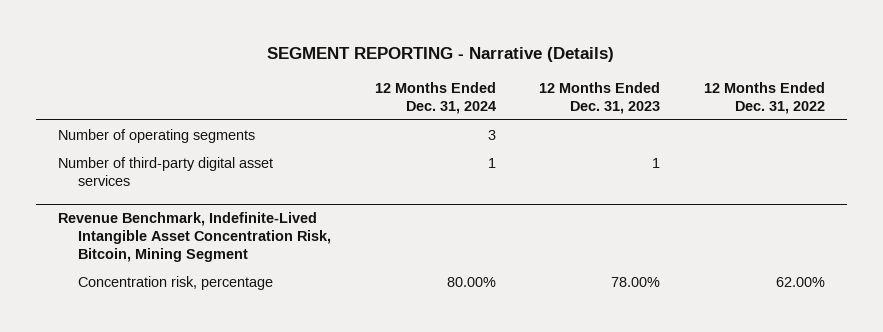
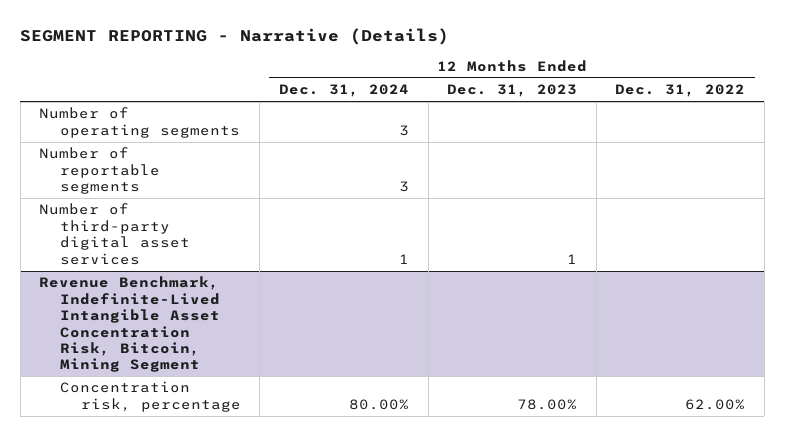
none -> [39,147,161,195] Number of reportable segments

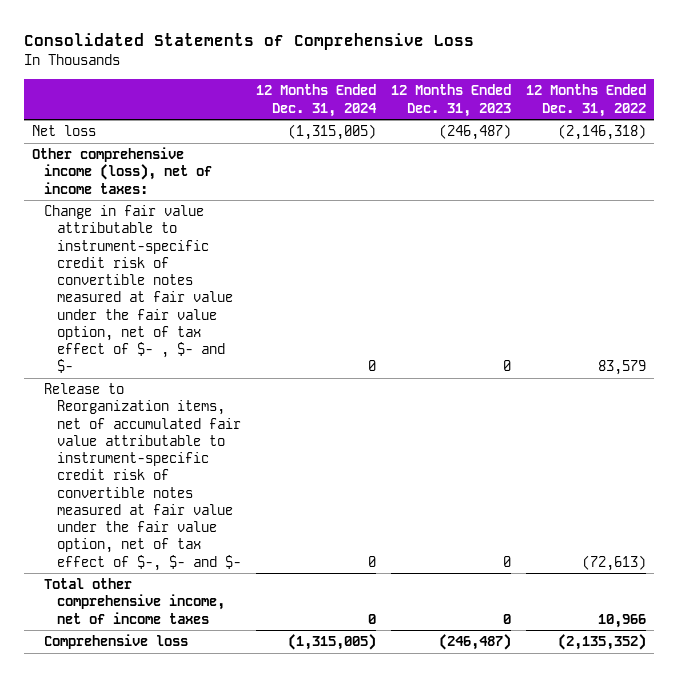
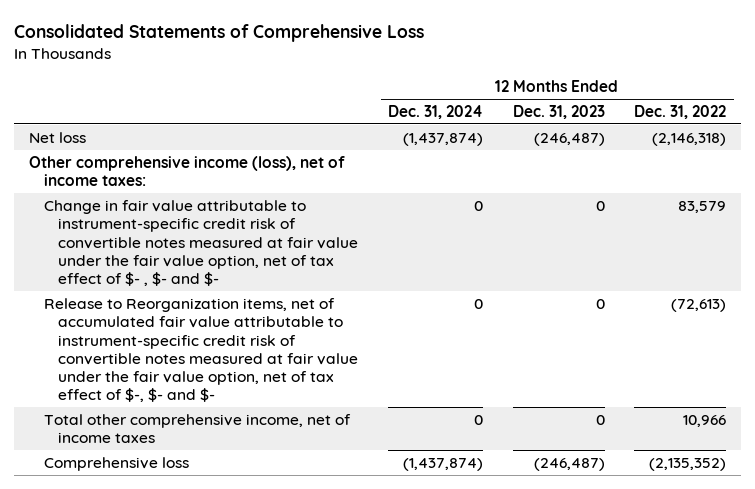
[288,124,377,141] (1,315,005) -> [403,132,484,146] (1,437,874)
[288,634,377,651] (1,315,005) -> [403,457,484,471] (1,437,874)

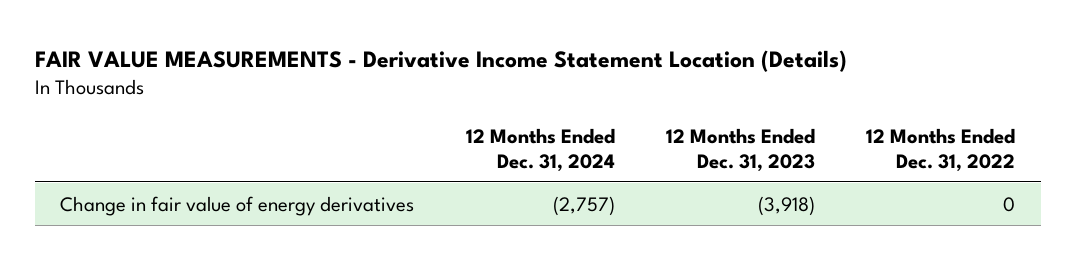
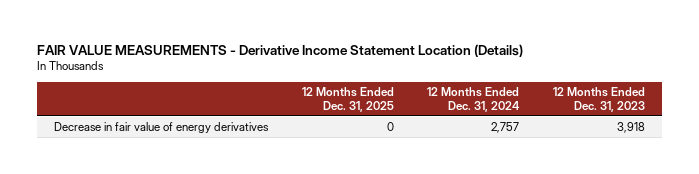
[866,127,1016,172] 12 Months Ended Dec. 31, 2022 -> none
none -> [301,86,394,113] 12 Months Ended Dec. 31, 2025
[60,195,415,216] Change in fair value of energy derivatives -> [53,122,269,134] Decrease in fair value of energy derivatives
[552,195,615,216] (2,757) -> [491,122,520,134] 2,757
[757,195,815,216] (3,918) -> [617,122,646,134] 3,918

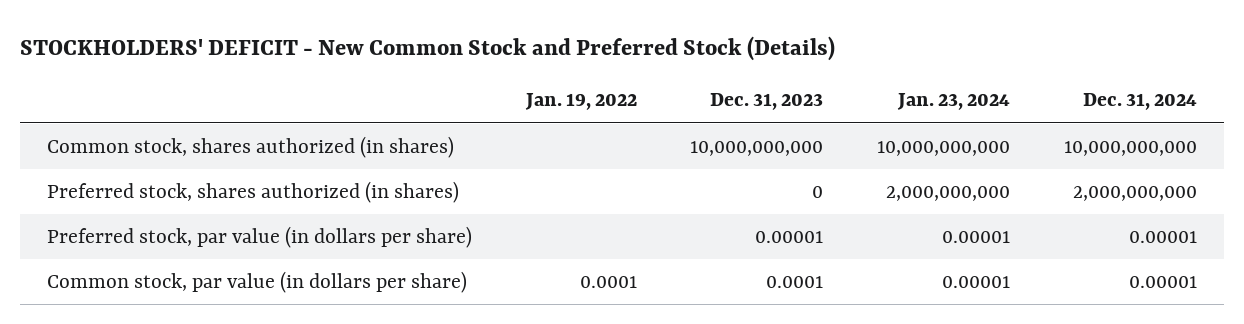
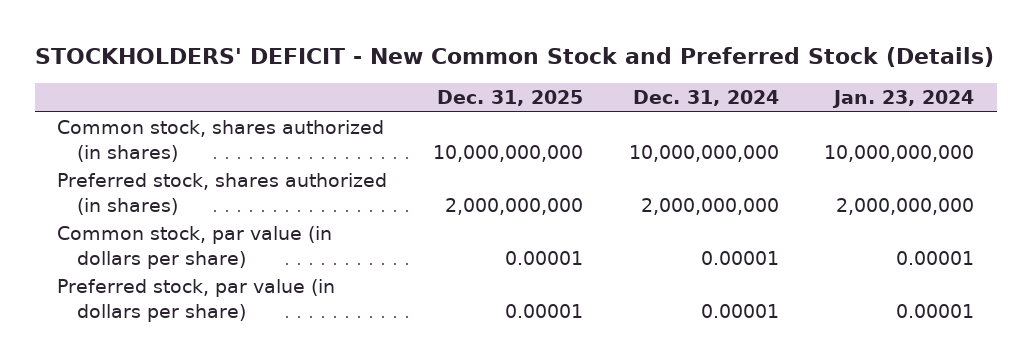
[524,93,637,111] Jan. 19, 2022 -> none
[710,93,824,111] Dec. 31, 2023 -> none
none -> [437,90,584,107] Dec. 31, 2025
[46,226,472,249] Preferred stock, par value (in dollars per share) -> [57,279,336,322] Preferred stock, par value (in dollars per share)

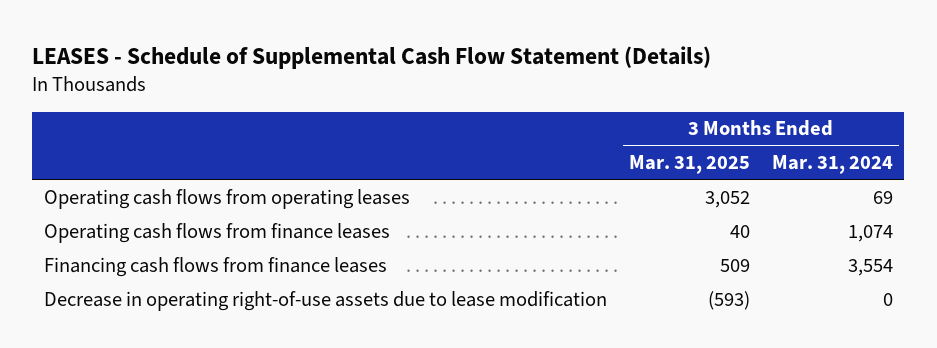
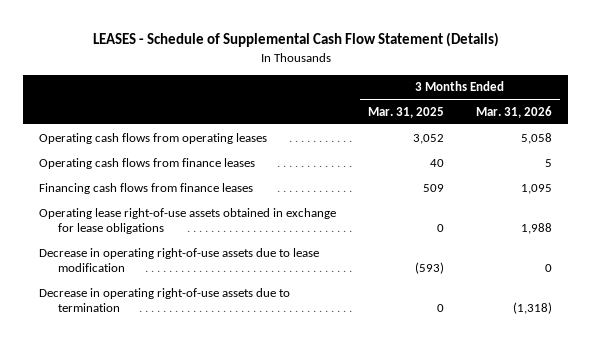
[772,155,894,175] Mar. 31, 2024 -> none
none -> [476,105,553,118] Mar. 31, 2026
none -> [39,207,337,235] Operating lease right-of-use assets obtained in exchange for lease obligations
none -> [39,287,291,313] Decrease in operating right-of-use assets due to termination

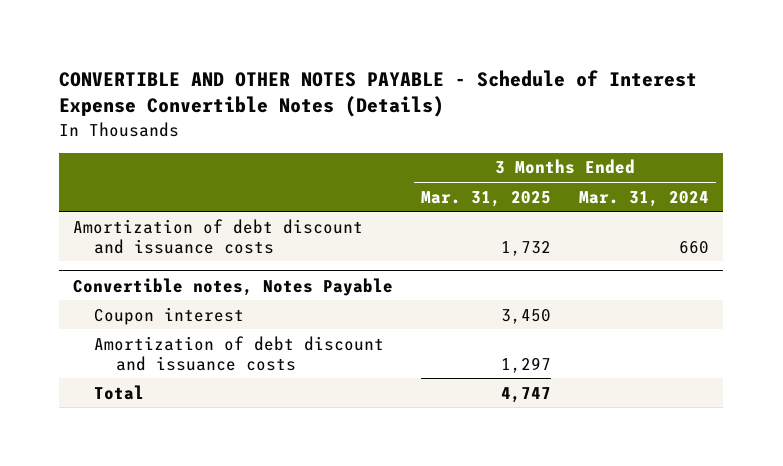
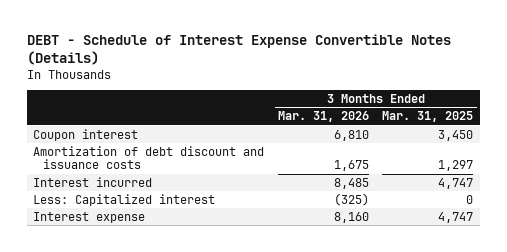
[59,69,698,118] CONVERTIBLE AND OTHER NOTES PAYABLE - Schedule of Interest Expense Convertible Notes (Details) -> [26,33,451,65] DEBT - Schedule of Interest Expense Convertible Notes (Details)
[579,190,710,207] Mar. 31, 2024 -> none
none -> [277,111,369,123] Mar. 31, 2026
[73,218,364,254] Amortization of debt discount and issuance costs -> none
[73,277,394,296] Convertible notes, Notes Payable -> none
none -> [33,176,153,187] Interest incurred
none -> [33,193,216,206] Less: Capitalized interest
[94,384,145,400] Total -> [33,211,146,223] Interest expense

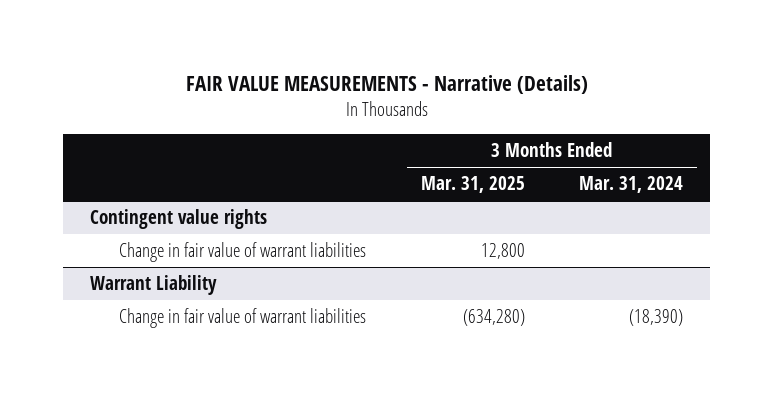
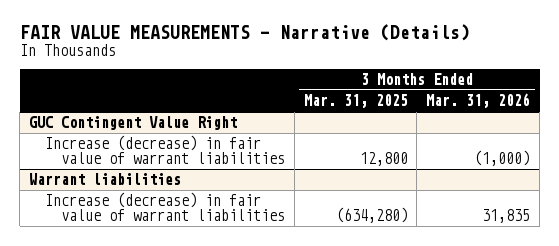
[578,176,683,194] Mar. 31, 2024 -> none
none -> [426,93,531,109] Mar. 31, 2026
[90,209,268,230] Contingent value rights -> [28,116,237,131] GUC Contingent Value Right
[119,242,367,263] Change in fair value of warrant liabilities -> [44,135,285,165] Increase (decrease) in fair value of warrant liabilities
[90,275,218,296] Warrant Liability -> [28,173,181,186] Warrant liabilities
[119,308,367,329] Change in fair value of warrant liabilities -> [44,192,285,222] Increase (decrease) in fair value of warrant liabilities

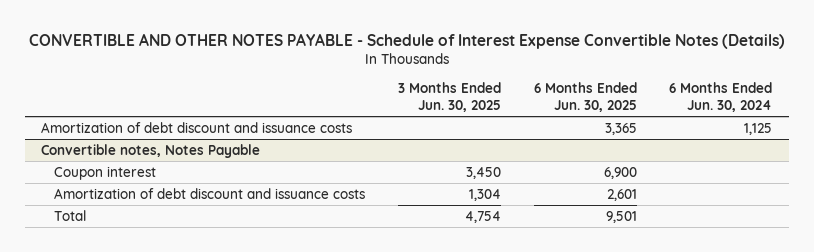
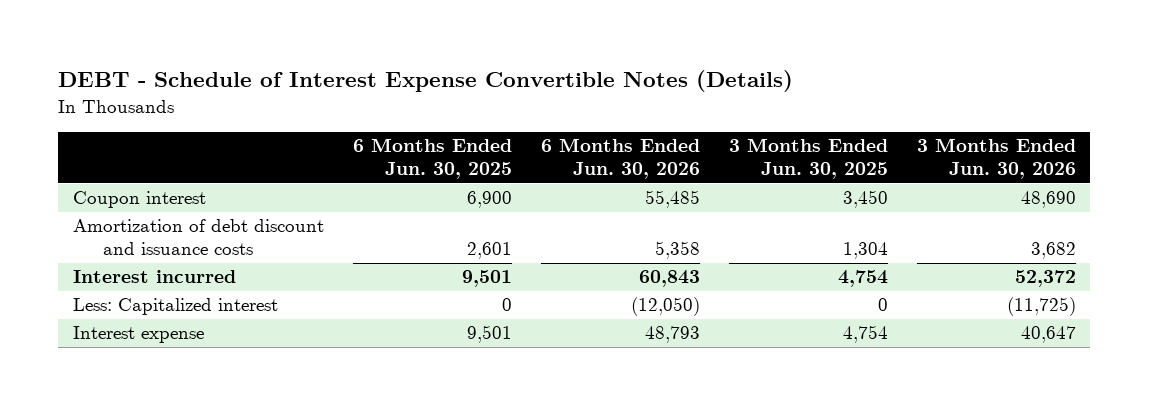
[28,33,785,50] CONVERTIBLE AND OTHER NOTES PAYABLE - Schedule of Interest Expense Convertible Notes (Details) -> [58,70,794,93] DEBT - Schedule of Interest Expense Convertible Notes (Details)
[669,82,773,113] 6 Months Ended Jun. 30, 2024 -> none
none -> [540,138,700,180] 6 Months Ended Jun. 30, 2026
none -> [916,138,1076,180] 3 Months Ended Jun. 30, 2026
[41,121,353,133] Amortization of debt discount and issuance costs -> none
[41,143,261,158] Convertible notes, Notes Payable -> none
none -> [72,270,236,284] Interest incurred
none -> [72,298,278,316] Less: Capitalized interest
[54,209,87,221] Total -> [72,326,204,344] Interest expense

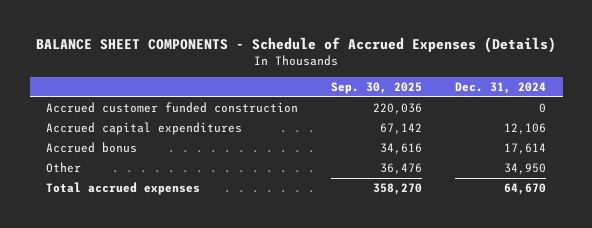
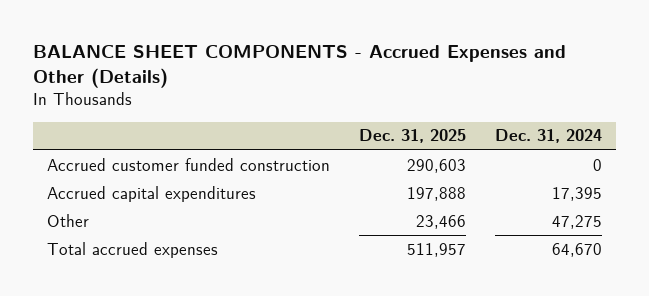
[36,36,557,53] BALANCE SHEET COMPONENTS - Schedule of Accrued Expenses (Details) -> [32,44,566,89] BALANCE SHEET COMPONENTS - Accrued Expenses and Other (Details)
[331,82,423,95] Sep. 30, 2025 -> none
none -> [359,129,467,144] Dec. 31, 2025
[46,142,138,154] Accrued bonus -> none
[504,123,547,135] 12,106 -> [551,186,602,201] 17,395
[504,163,547,175] 34,950 -> [551,214,602,229] 47,275

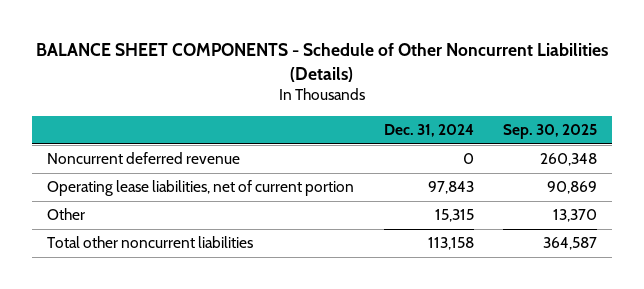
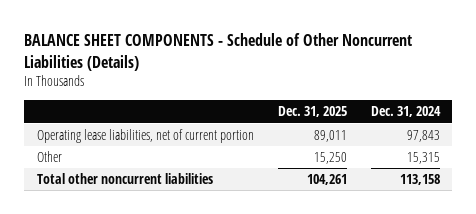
[503,123,598,139] Sep. 30, 2025 -> none
none -> [277,106,347,118] Dec. 31, 2025
[47,152,241,165] Noncurrent deferred revenue -> none

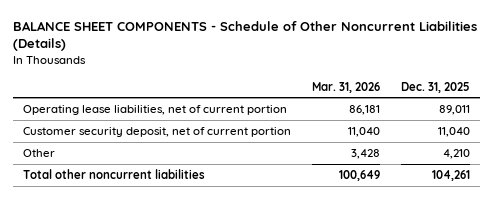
[370,106,441,118] Dec. 31, 2024 -> none
none -> [311,81,380,93] Mar. 31, 2026
none -> [23,126,292,137] Customer security deposit, net of current portion
[313,152,347,165] 15,250 -> [442,148,470,159] 4,210

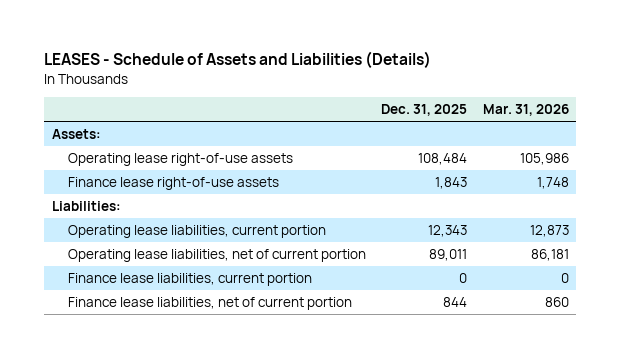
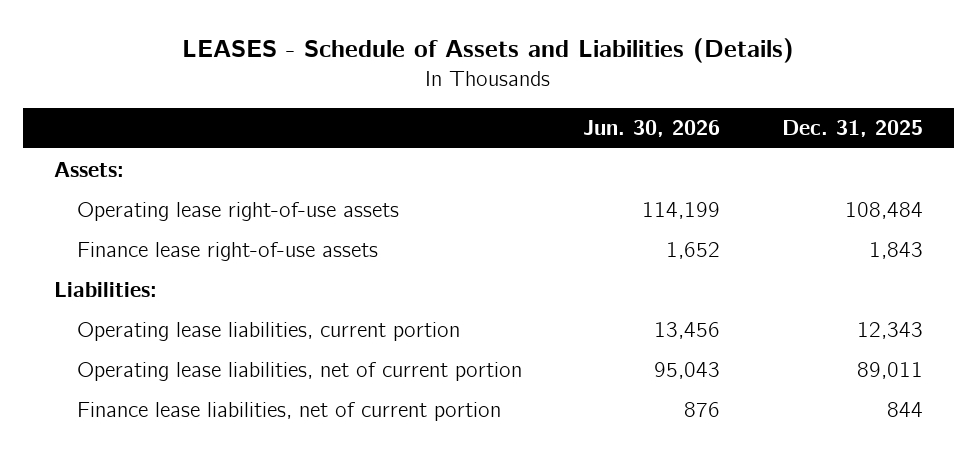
[482,104,569,117] Mar. 31, 2026 -> none
none -> [583,120,721,138] Jun. 30, 2026
[67,272,312,286] Finance lease liabilities, current portion -> none

